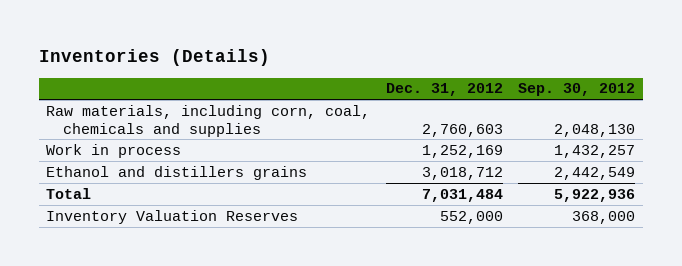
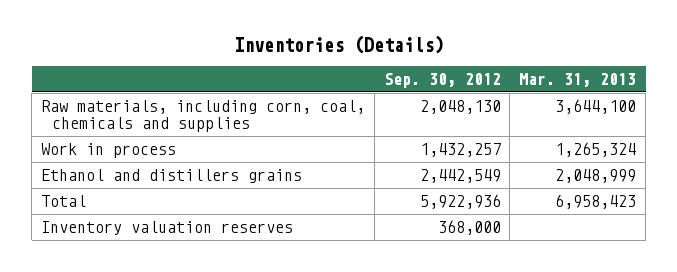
[385,83,503,97] Dec. 31, 2012 -> none
none -> [519,72,637,87] Mar. 31, 2013
[46,209,299,224] Inventory Valuation Reserves -> [40,221,293,236] Inventory valuation reserves

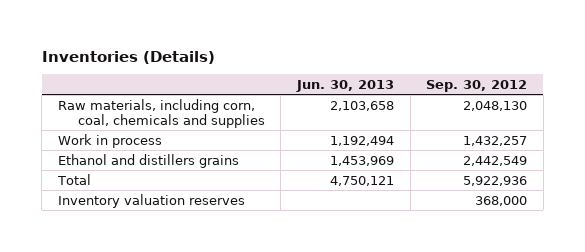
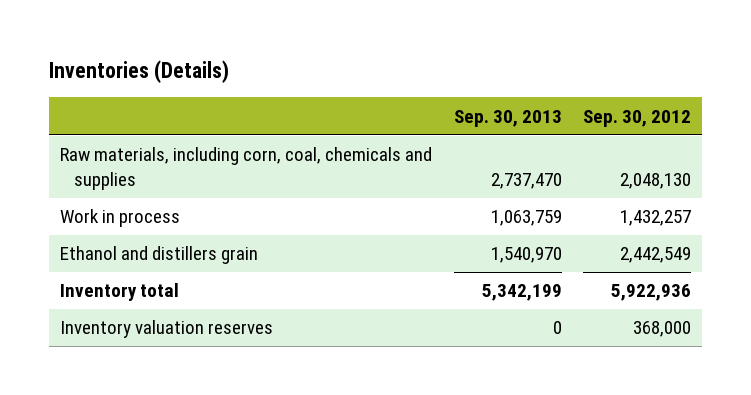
[295,79,394,92] Jun. 30, 2013 -> none
none -> [453,109,562,127] Sep. 30, 2013
[57,153,239,168] Ethanol and distillers grains -> [59,246,258,265] Ethanol and distillers grain
[56,173,91,185] Total -> [59,283,179,302] Inventory total

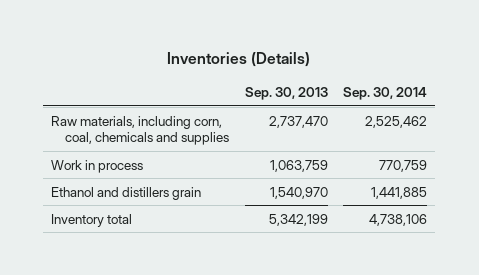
[583,109,692,127] Sep. 30, 2012 -> none
none -> [343,86,428,100] Sep. 30, 2014
[59,320,273,339] Inventory valuation reserves -> none

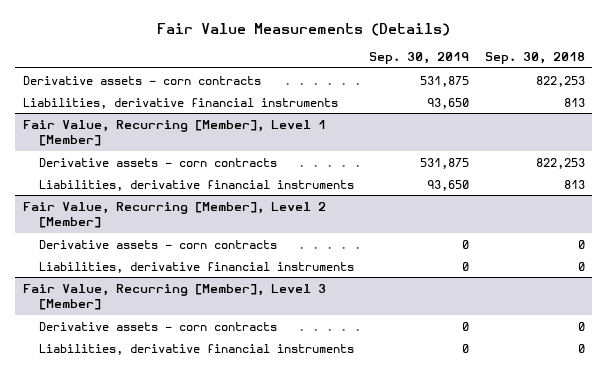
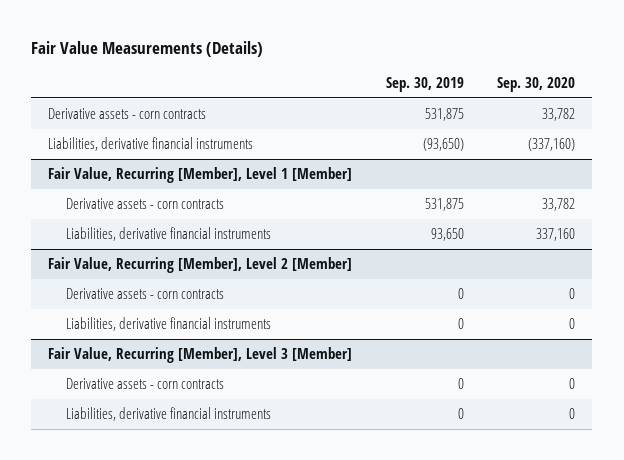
[484,52,585,65] Sep. 30, 2018 -> none
none -> [497,76,576,92] Sep. 30, 2020
[427,97,470,109] 93,650 -> [422,137,464,151] (93,650)

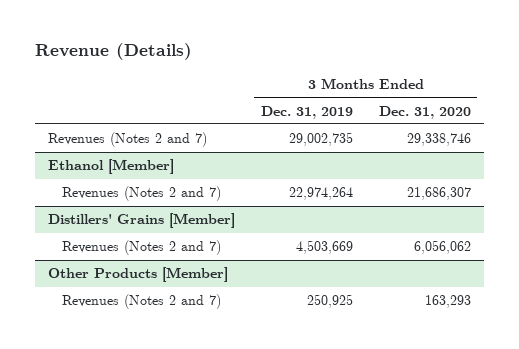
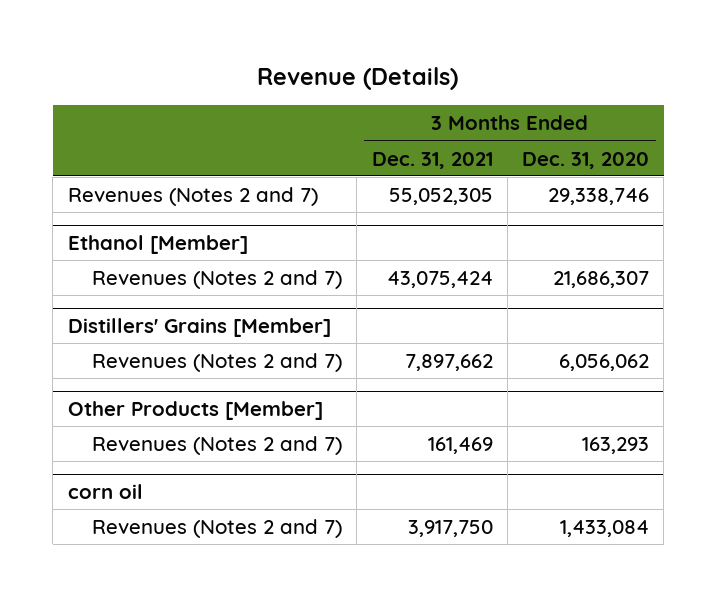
[260,105,353,119] Dec. 31, 2019 -> none
none -> [371,151,493,169] Dec. 31, 2021
none -> [67,484,143,500] corn oil
none -> [92,518,343,538] Revenues (Notes 2 and 7)

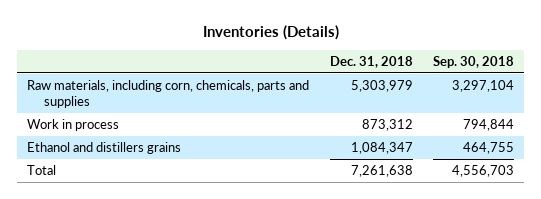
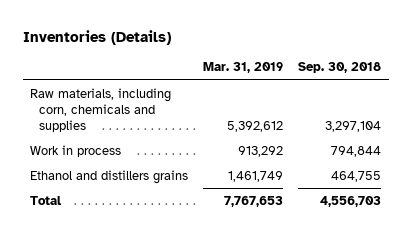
[329,56,413,69] Dec. 31, 2018 -> none
none -> [203,62,284,74] Mar. 31, 2019
[27,80,310,108] Raw materials, including corn, chemicals, parts and supplies -> [30,87,172,132] Raw materials, including corn, chemicals and supplies

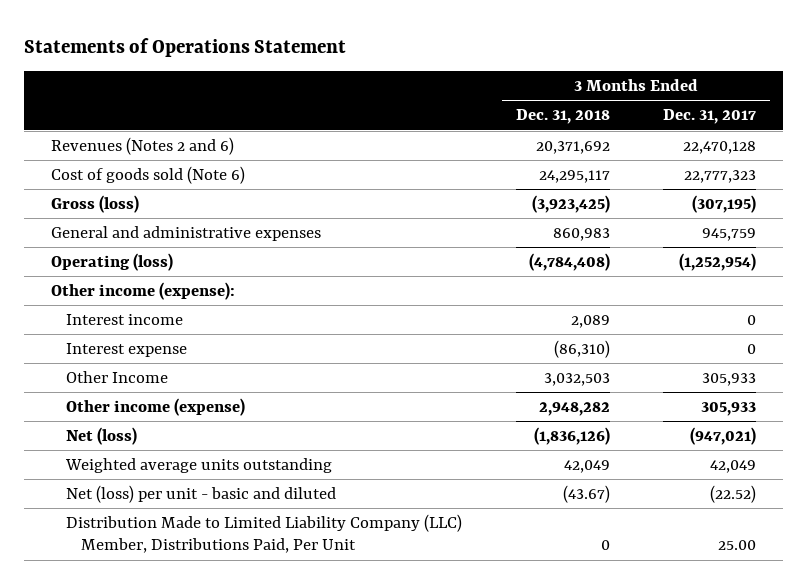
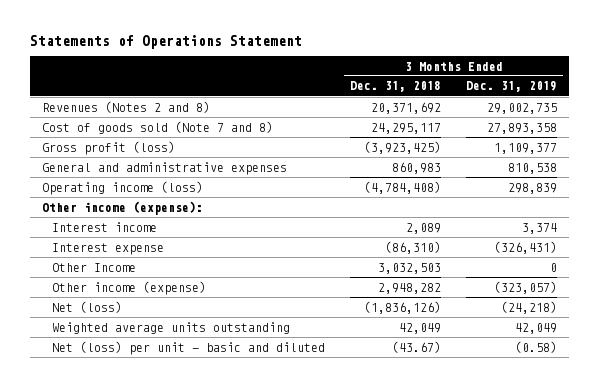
[663,109,757,125] Dec. 31, 2017 -> none
none -> [465,81,557,93] Dec. 31, 2019
[50,136,234,155] Revenues (Notes 2 and 6) -> [42,100,211,113] Revenues (Notes 2 and 8)
[50,165,245,184] Cost of goods sold (Note 6) -> [42,120,274,134] Cost of goods sold (Note 7 and 8)
[50,194,139,213] Gross (loss) -> [42,140,176,155] Gross profit (loss)
[50,252,173,271] Operating (loss) -> [42,180,204,195] Operating income (loss)
[65,513,462,554] Distribution Made to Limited Liability Company (LLC) Member, Distributions Paid, Per Unit -> none

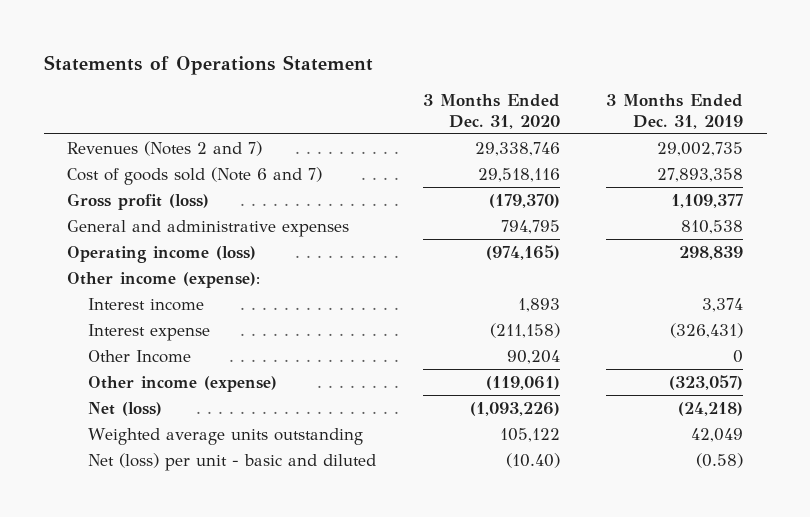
[350,81,442,93] Dec. 31, 2018 -> none
none -> [422,93,560,130] 3 Months Ended Dec. 31, 2020
[42,100,211,113] Revenues (Notes 2 and 8) -> [66,140,262,156] Revenues (Notes 2 and 7)
[42,120,274,134] Cost of goods sold (Note 7 and 8) -> [66,166,322,185] Cost of goods sold (Note 6 and 7)

